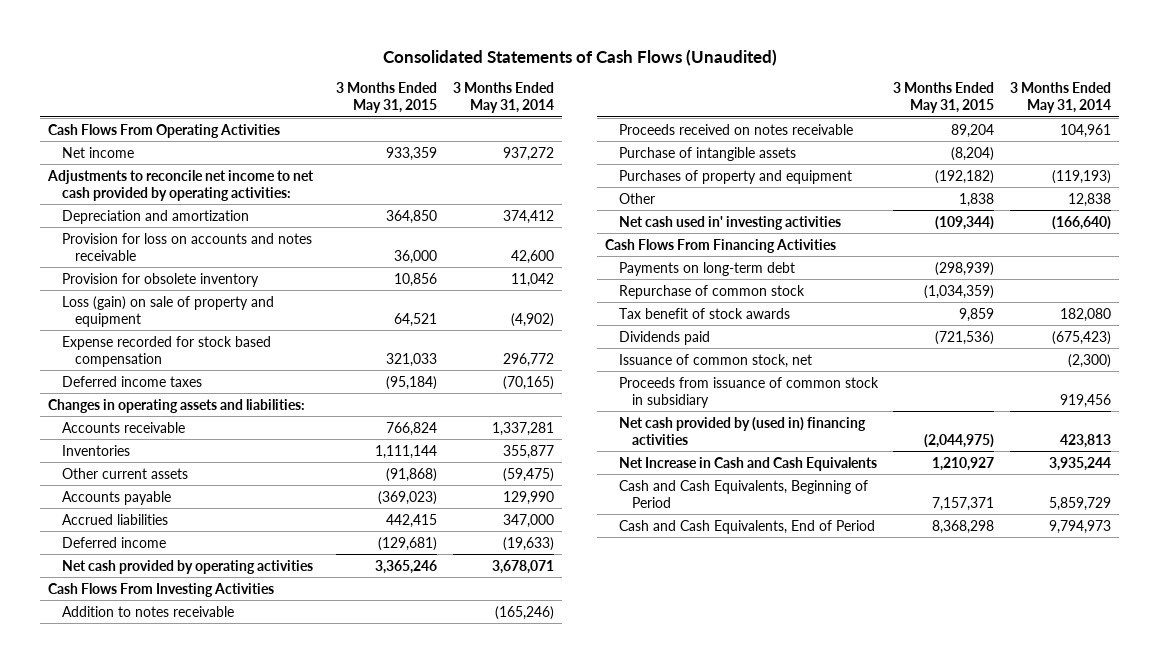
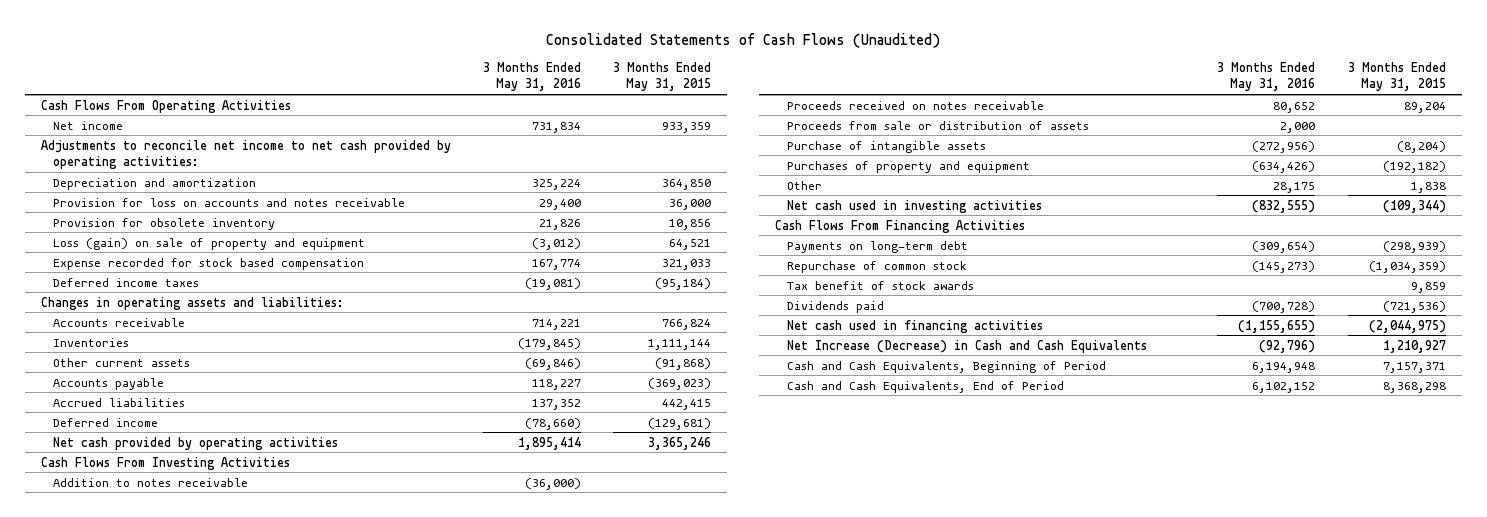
[452,82,554,114] 3 Months Ended May 31, 2014 -> none
none -> [483,62,582,92] 3 Months Ended May 31, 2016
none -> [787,120,1090,130] Proceeds from sale or distribution of assets
[618,215,841,230] Net cash used in' investing activities -> [787,199,1043,213] Net cash used in investing activities
[618,353,812,368] Issuance of common stock, net -> none
[618,376,879,408] Proceeds from issuance of common stock in subsidiary -> none
[618,416,866,445] Net cash provided by (used in) financing activities -> [787,319,1044,333] Net cash used in financing activities
[618,456,877,471] Net Increase in Cash and Cash Equivalents -> [787,339,1148,353] Net Increase (Decrease) in Cash and Cash Equivalents

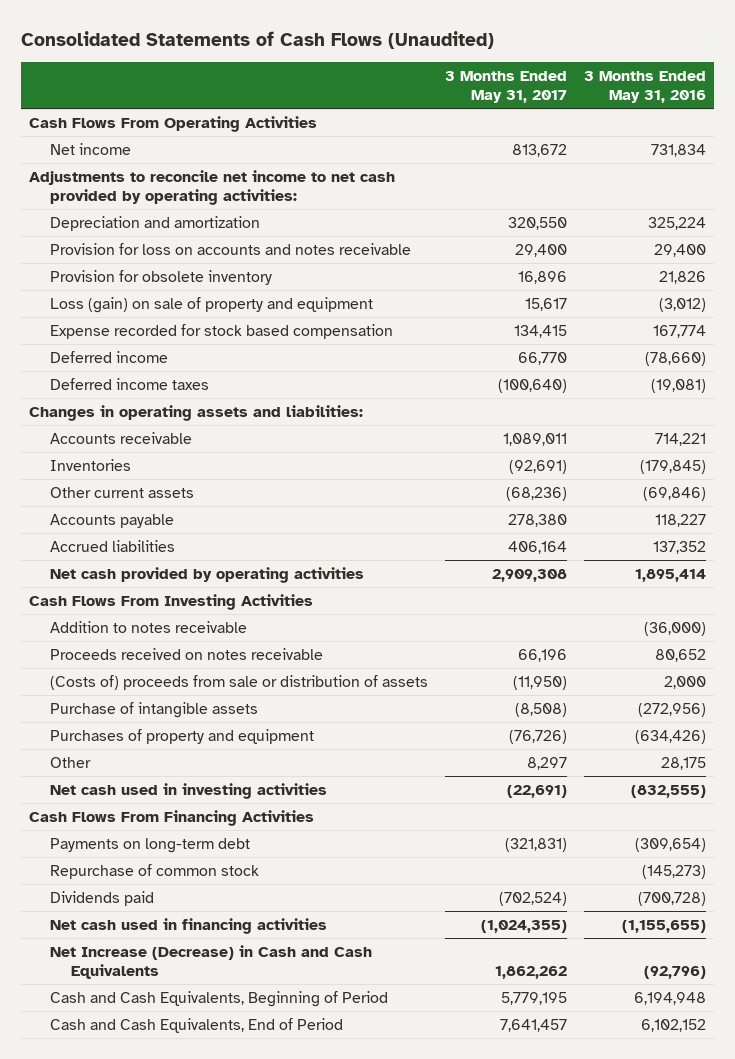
[613,62,712,92] 3 Months Ended May 31, 2015 -> none
none -> [444,71,567,104] 3 Months Ended May 31, 2017
[52,417,158,427] Deferred income -> [49,351,168,364] Deferred income
[787,120,1090,130] Proceeds from sale or distribution of assets -> [49,675,428,691] (Costs of) proceeds from sale or distribution of assets
[787,280,975,290] Tax benefit of stock awards -> none

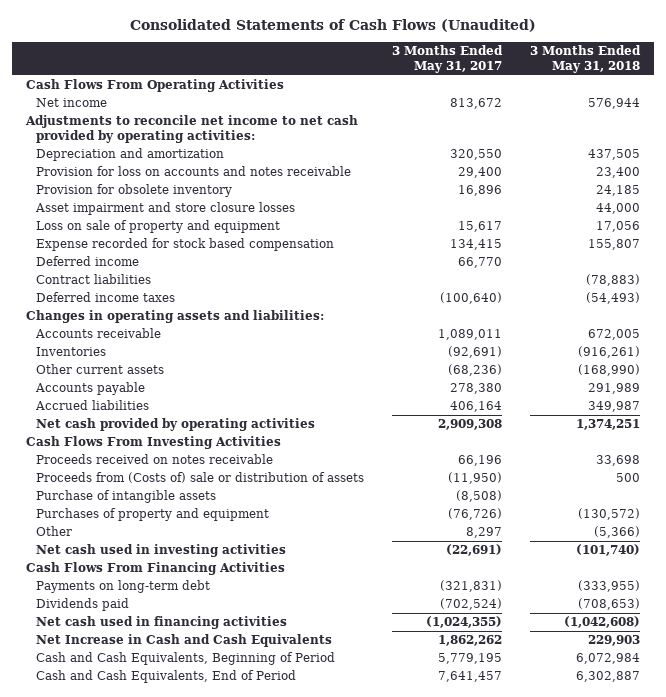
[583,71,706,104] 3 Months Ended May 31, 2016 -> none
none -> [530,44,642,73] 3 Months Ended May 31, 2018
none -> [34,202,295,216] Asset impairment and store closure losses
[49,297,373,314] Loss (gain) on sale of property and equipment -> [35,220,280,234] Loss on sale of property and equipment
none -> [35,274,151,285] Contract liabilities
[49,621,247,634] Addition to notes receivable -> none
[49,675,428,691] (Costs of) proceeds from sale or distribution of assets -> [35,472,364,484] Proceeds from (Costs of) sale or distribution of assets
[49,864,259,880] Repurchase of common stock -> none
[49,945,372,979] Net Increase (Decrease) in Cash and Cash Equivalents -> [35,634,332,648] Net Increase in Cash and Cash Equivalents

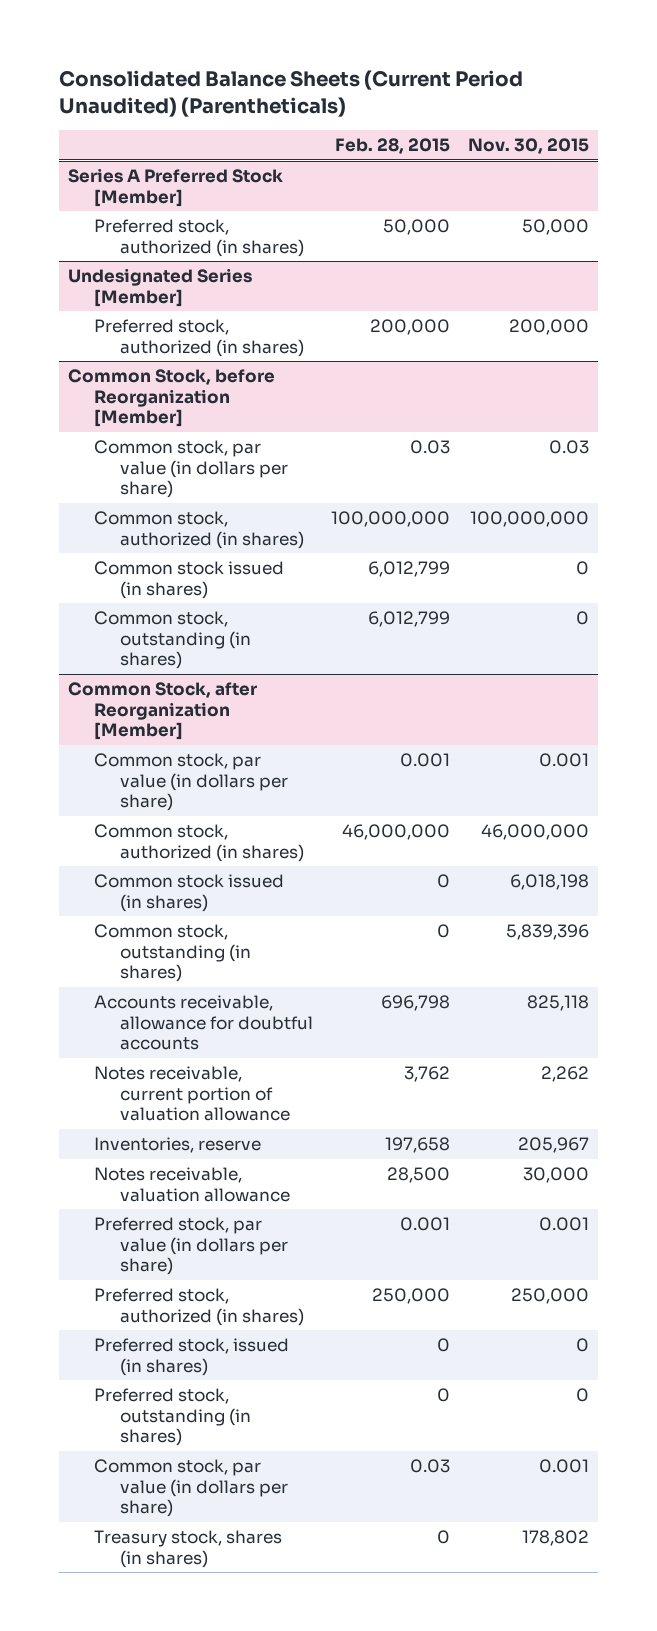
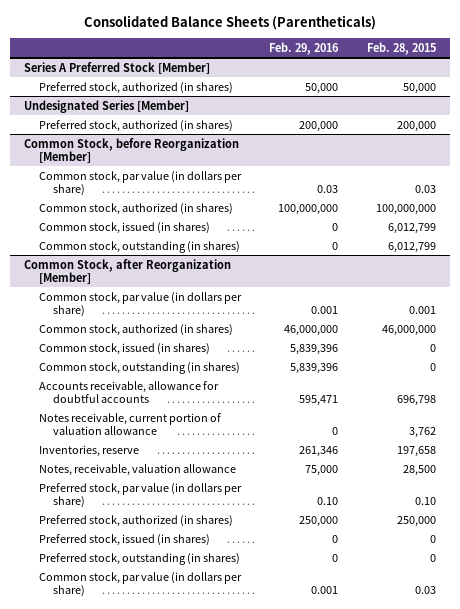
[59,70,524,117] Consolidated Balance Sheets (Current Period Unaudited) (Parentheticals) -> [84,15,377,31] Consolidated Balance Sheets (Parentheticals)
[467,138,589,155] Nov. 30, 2015 -> none
none -> [269,41,340,55] Feb. 29, 2016
[94,561,285,599] Common stock issued (in shares) -> [38,221,210,234] Common stock, issued (in shares)
[94,874,285,912] Common stock issued (in shares) -> [38,342,210,355] Common stock, issued (in shares)
[94,1167,291,1202] Notes receivable, valuation allowance -> [38,463,236,476] Notes, receivable, valuation allowance
[400,1217,451,1232] 0.001 -> [415,496,437,505] 0.10
[94,1530,283,1568] Treasury stock, shares (in shares) -> none

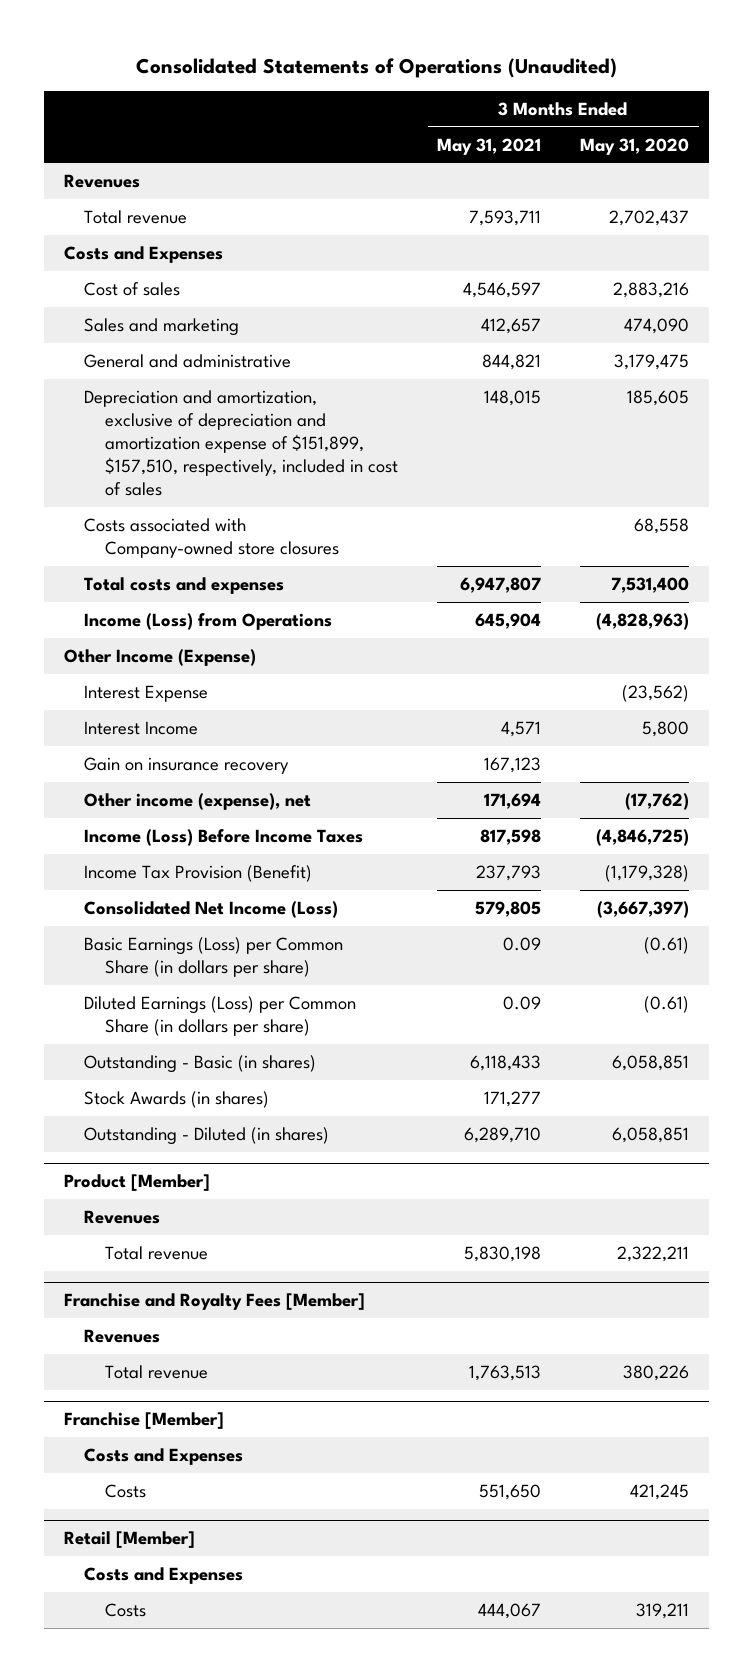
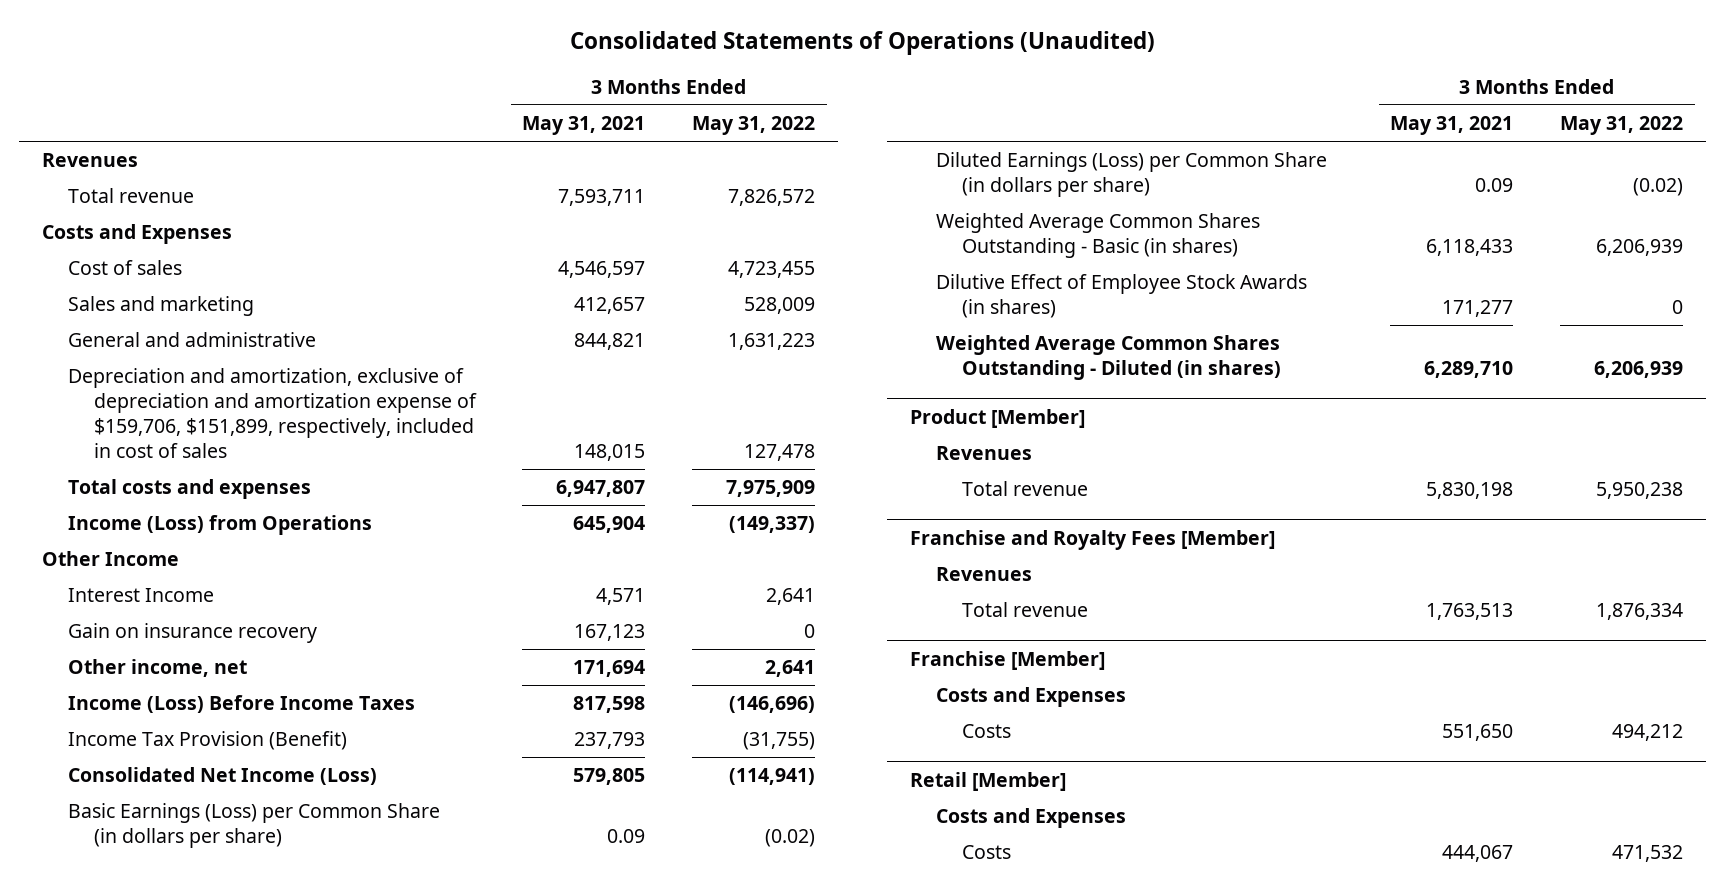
[580,137,690,155] May 31, 2020 -> none
none -> [691,115,815,135] May 31, 2022
[84,517,340,558] Costs associated with Company-owned store closures -> none
[84,389,399,497] Depreciation and amortization, exclusive of depreciation and amortization expense of $151,899, $157,510, respectively, included in cost of sales -> [67,368,477,458] Depreciation and amortization, exclusive of depreciation and amortization expense of $159,706, $151,899, respectively, included in cost of sales
[84,684,209,702] Interest Expense -> none
[63,648,256,666] Other Income (Expense) -> [42,551,180,567] Other Income
[84,792,312,810] Other income (expense), net -> [67,659,247,678] Other income, net
[84,1054,317,1073] Outstanding - Basic (in shares) -> [936,213,1261,259] Weighted Average Common Shares Outstanding - Basic (in shares)
[84,1090,270,1108] Stock Awards (in shares) -> [936,274,1308,319] Dilutive Effect of Employee Stock Awards (in shares)
[84,1126,330,1145] Outstanding - Diluted (in shares) -> [936,335,1281,381] Weighted Average Common Shares Outstanding - Diluted (in shares)

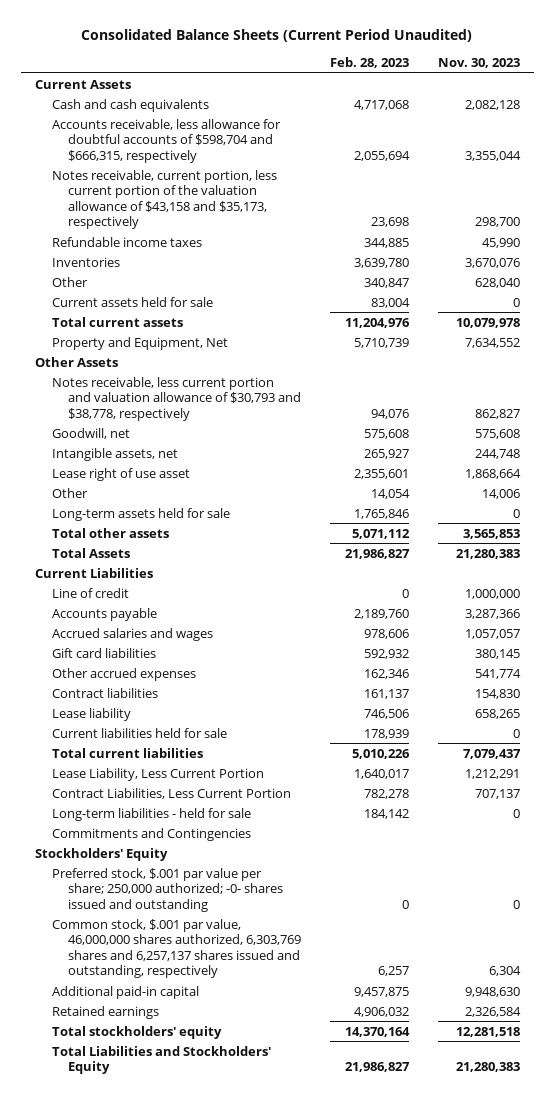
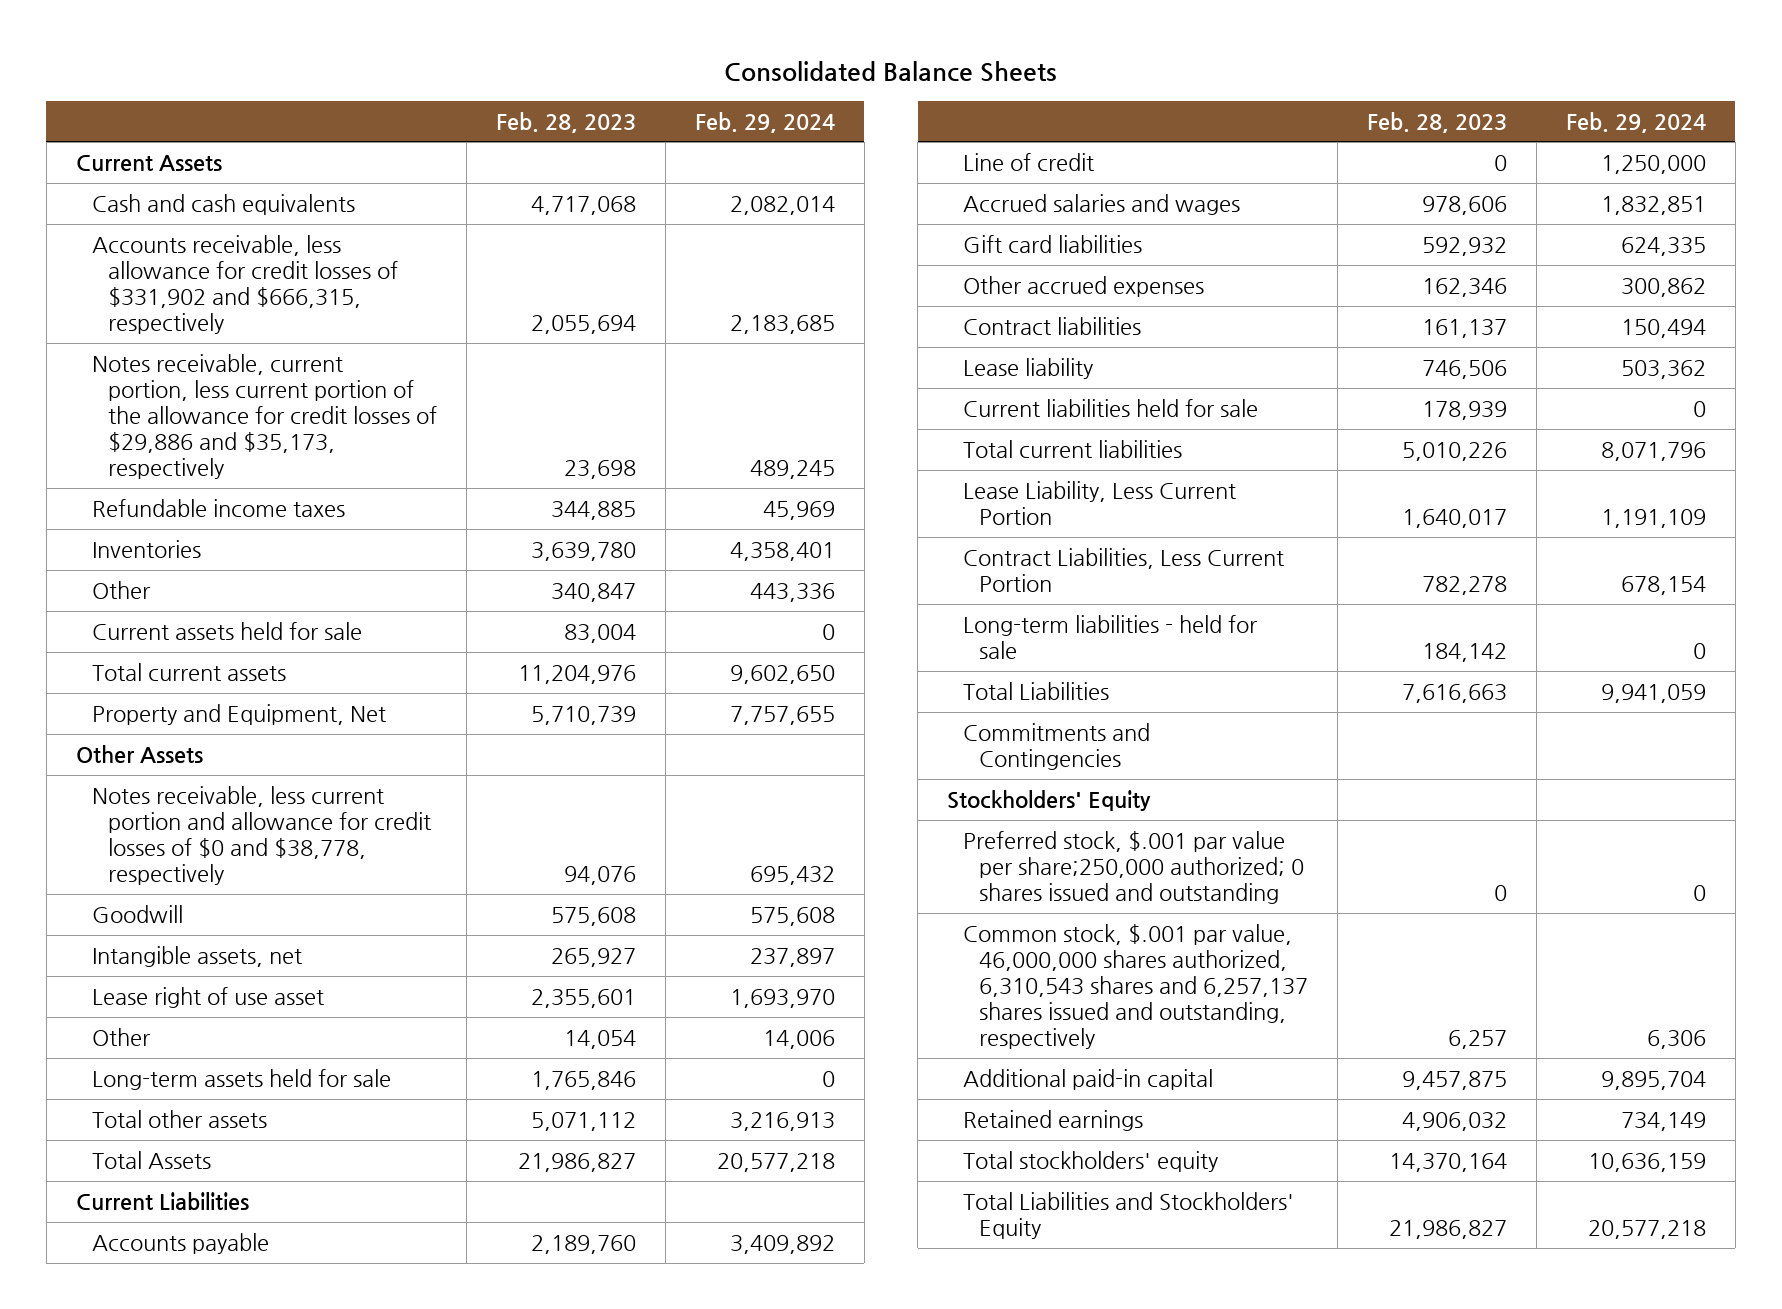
[81,28,473,42] Consolidated Balance Sheets (Current Period Unaudited) -> [723,60,1057,82] Consolidated Balance Sheets
[437,57,520,68] Nov. 30, 2023 -> none
none -> [694,111,835,133] Feb. 29, 2024
[51,118,281,163] Accounts receivable, less allowance for doubtful accounts of $598,704 and $666,315, respectively -> [91,234,398,335] Accounts receivable, less allowance for credit losses of $331,902 and $666,315, respectively
[51,169,277,230] Notes receivable, current portion, less current portion of the valuation allowance of $43,158 and $35,173, respectively -> [91,353,437,480] Notes receivable, current portion, less current portion of the allowance for credit losses of $29,886 and $35,173, respectively
[51,376,301,421] Notes receivable, less current portion and valuation allowance of $30,793 and $38,778, respectively -> [91,785,431,886] Notes receivable, less current portion and allowance for credit losses of $0 and $38,778, respectively
[51,427,130,439] Goodwill, net -> [91,904,183,923] Goodwill
[51,587,129,598] Line of credit -> [962,152,1094,171] Line of credit
none -> [962,681,1109,700] Total Liabilities
[51,867,283,912] Preferred stock, $.001 par value per share; 250,000 authorized; -0- shares issued and outstanding -> [962,830,1304,904] Preferred stock, $.001 par value per share;250,000 authorized; 0 shares issued and outstanding
[51,918,301,979] Common stock, $.001 par value, 46,000,000 shares authorized, 6,303,769 shares and 6,257,137 shares issued and outstanding, respectively -> [962,923,1308,1050] Common stock, $.001 par value, 46,000,000 shares authorized, 6,310,543 shares and 6,257,137 shares issued and outstanding, respectively

